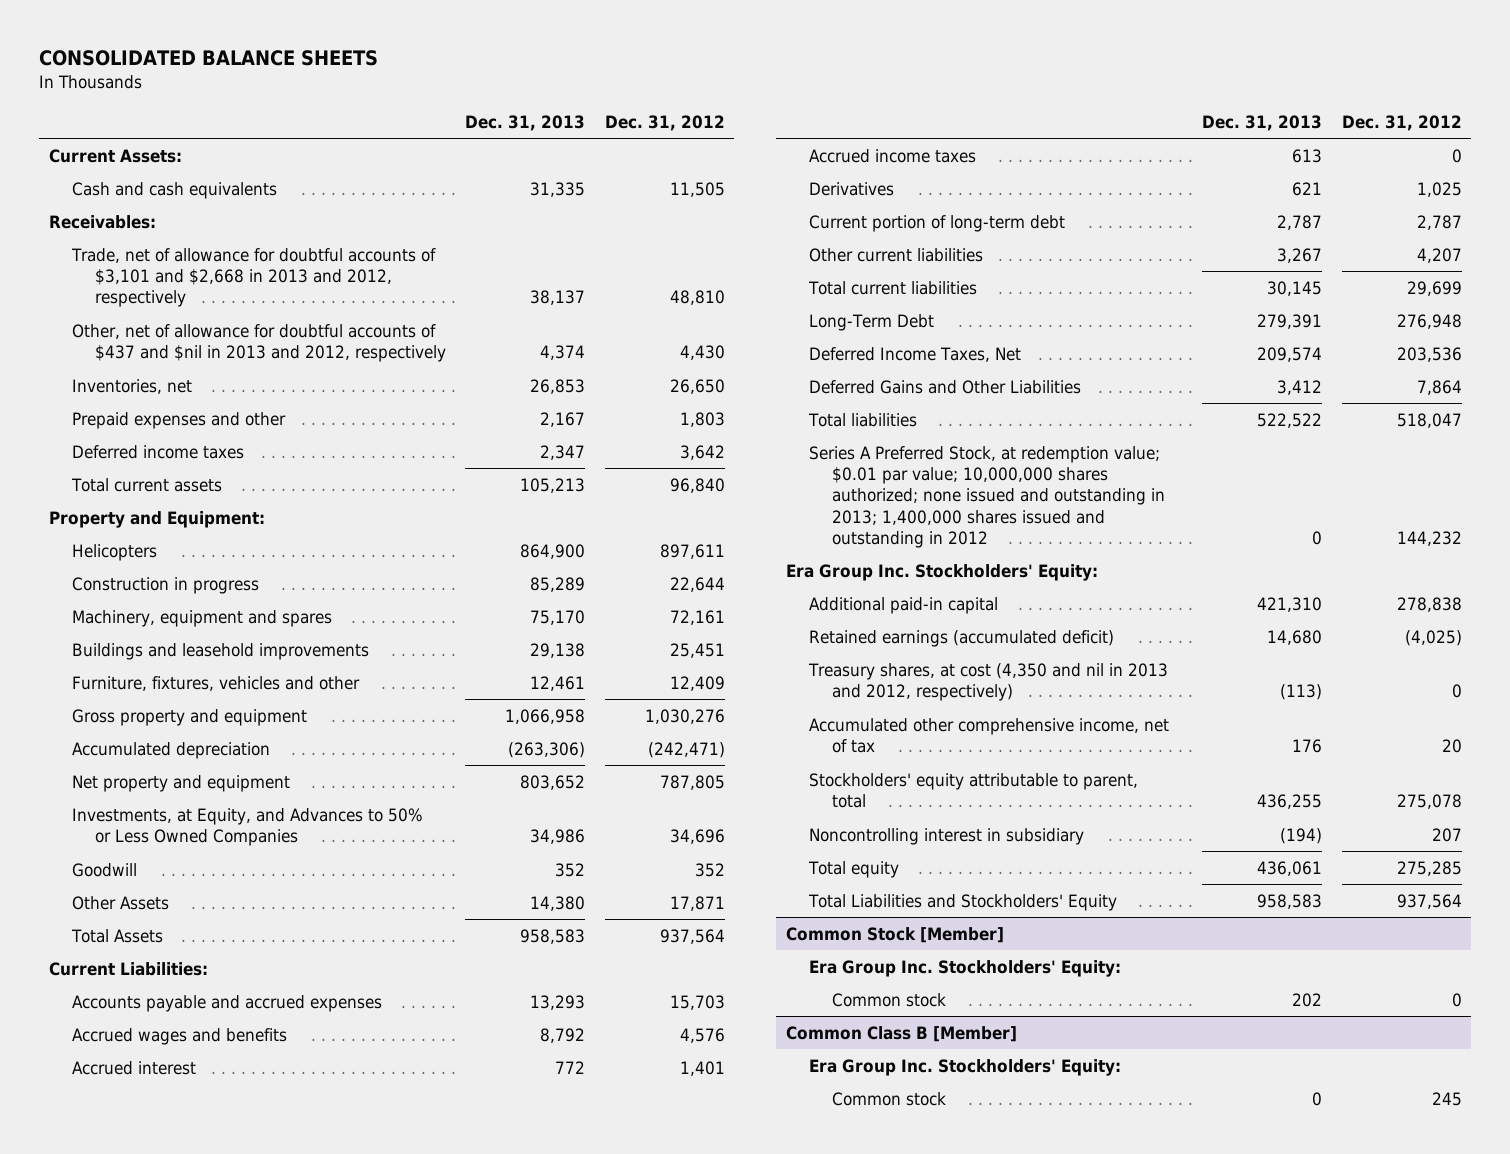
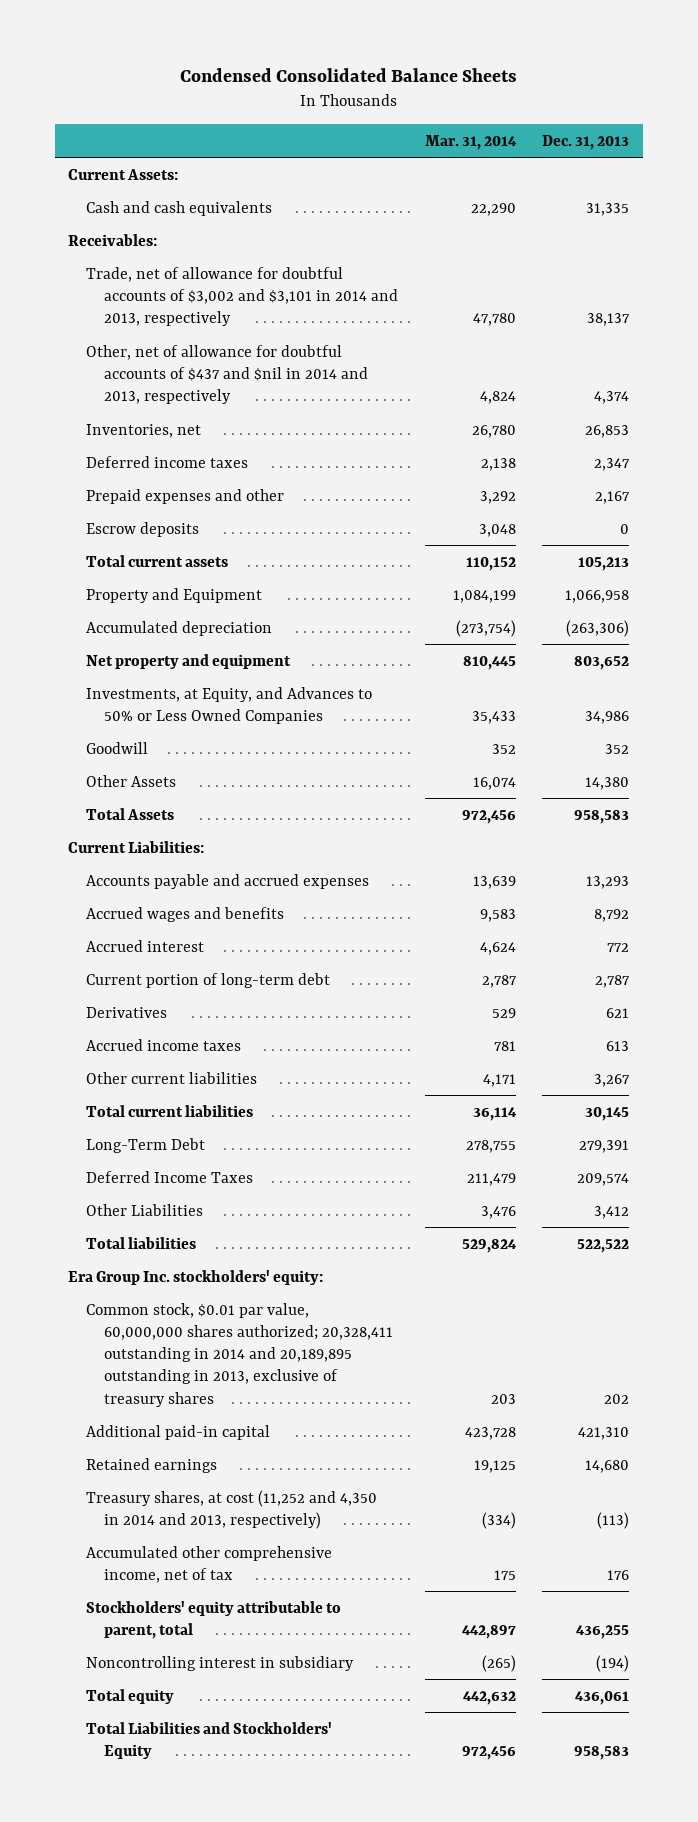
[39,50,379,67] CONSOLIDATED BALANCE SHEETS -> [179,68,517,83] Condensed Consolidated Balance Sheets
[604,114,725,131] Dec. 31, 2012 -> none
none -> [424,134,517,150] Mar. 31, 2014
[71,247,437,308] Trade, net of allowance for doubtful accounts of $3,101 and $2,668 in 2013 and 2012, respectively -> [86,266,398,327] Trade, net of allowance for doubtful accounts of $3,002 and $3,101 in 2014 and 2013, respectively
[72,323,447,363] Other, net of allowance for doubtful accounts of $437 and $nil in 2013 and 2012, respectively -> [86,344,368,405] Other, net of allowance for doubtful accounts of $437 and $nil in 2014 and 2013, respectively
[72,411,287,429] Prepaid expenses and other -> [86,488,285,504] Prepaid expenses and other
none -> [86,521,200,537] Escrow deposits
[48,510,265,528] Property and Equipment: -> none
[72,543,158,561] Helicopters -> none
[72,576,260,594] Construction in progress -> none
[72,609,333,627] Machinery, equipment and spares -> none
[72,642,370,660] Buildings and leasehold improvements -> none
[72,675,361,691] Furniture, fixtures, vehicles and other -> none
[72,708,308,726] Gross property and equipment -> [86,587,263,603] Property and Equipment
[809,181,895,196] Derivatives -> [86,1006,168,1018] Derivatives
[809,148,977,163] Accrued income taxes -> [86,1038,242,1051] Accrued income taxes
[809,346,1022,362] Deferred Income Taxes, Net -> [86,1170,254,1183] Deferred Income Taxes
[809,379,1082,394] Deferred Gains and Other Liabilities -> [86,1203,204,1216] Other Liabilities
[809,445,1166,548] Series A Preferred Stock, at redemption value; $0.01 par value; 10,000,000 shares authorized; none issued and outstanding in 2013; 1,400,000 shares issued and outstanding in 2012 -> none
[785,563,1098,581] Era Group Inc. Stockholders' Equity: -> [68,1269,324,1285] Era Group Inc. stockholders' equity:
none -> [86,1302,393,1407] Common stock, $0.01 par value, 60,000,000 shares authorized; 20,328,411 outstanding in 2014 and 20,189,895 outstanding in 2013, exclusive of treasury shares
[809,629,1115,647] Retained earnings (accumulated deficit) -> [86,1457,218,1473] Retained earnings
[808,662,1169,702] Treasury shares, at cost (4,350 and nil in 2013 and 2012, respectively) -> [86,1489,378,1529] Treasury shares, at cost (11,252 and 4,350 in 2014 and 2013, respectively)
[785,926,1004,943] Common Stock [Member] -> none
[809,959,1122,977] Era Group Inc. Stockholders' Equity: -> none
[832,992,947,1007] Common stock -> none
[785,1025,1017,1042] Common Class B [Member] -> none
[809,1058,1122,1076] Era Group Inc. Stockholders' Equity: -> none
[832,1091,947,1106] Common stock -> none

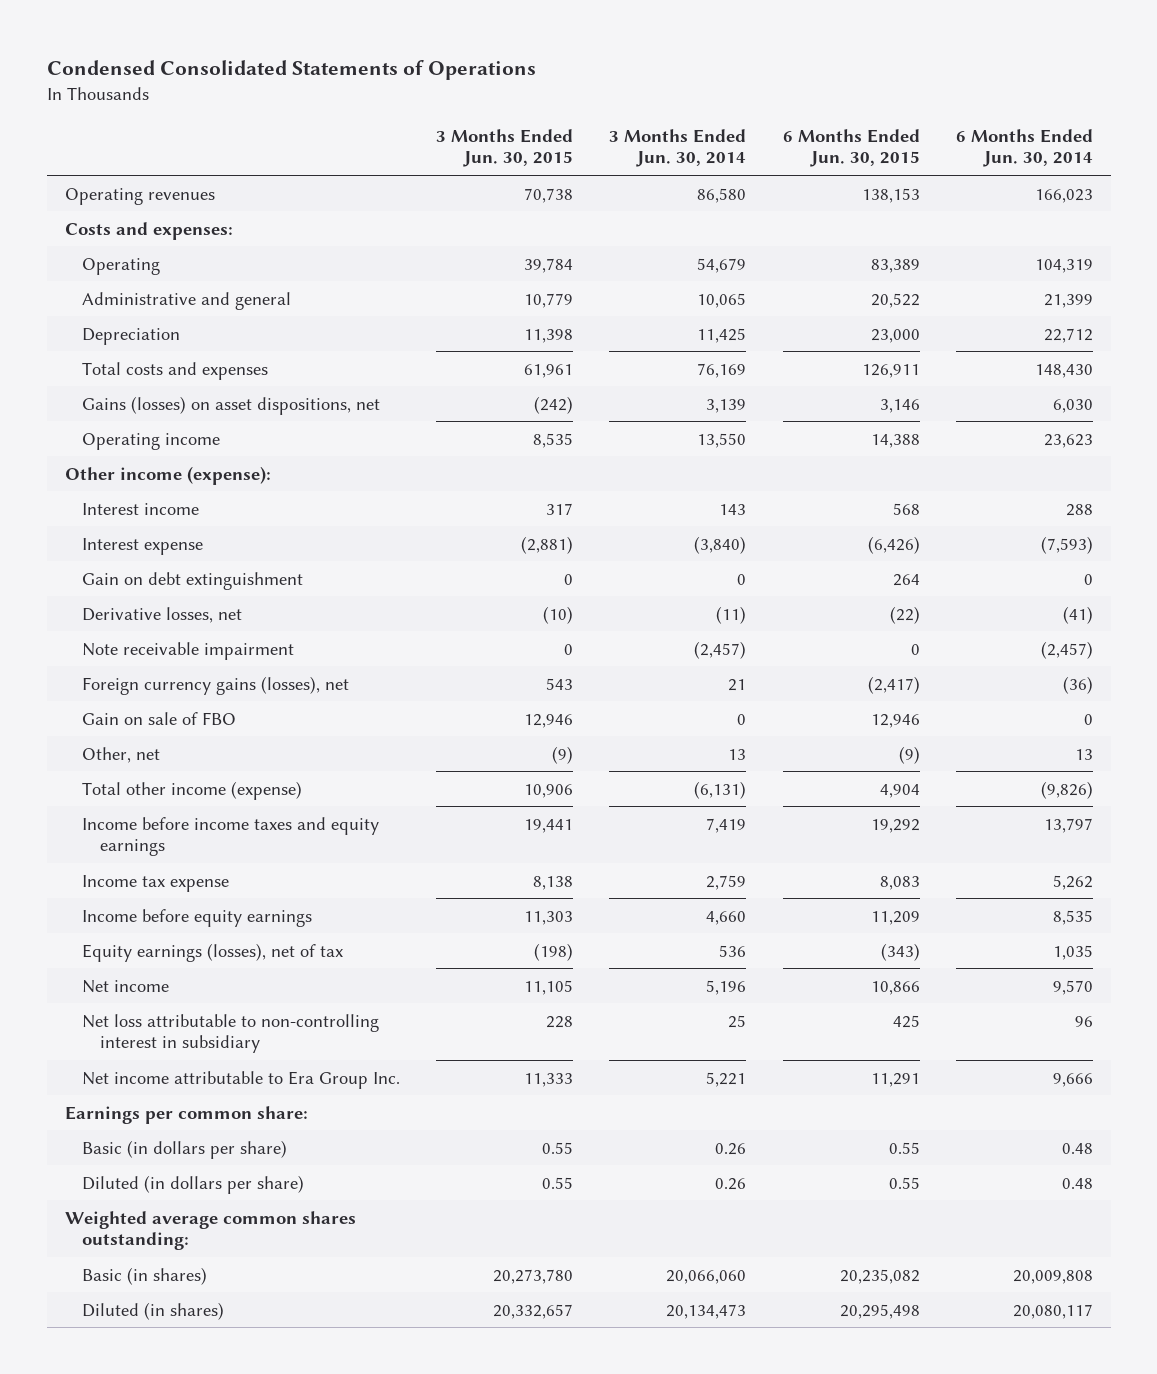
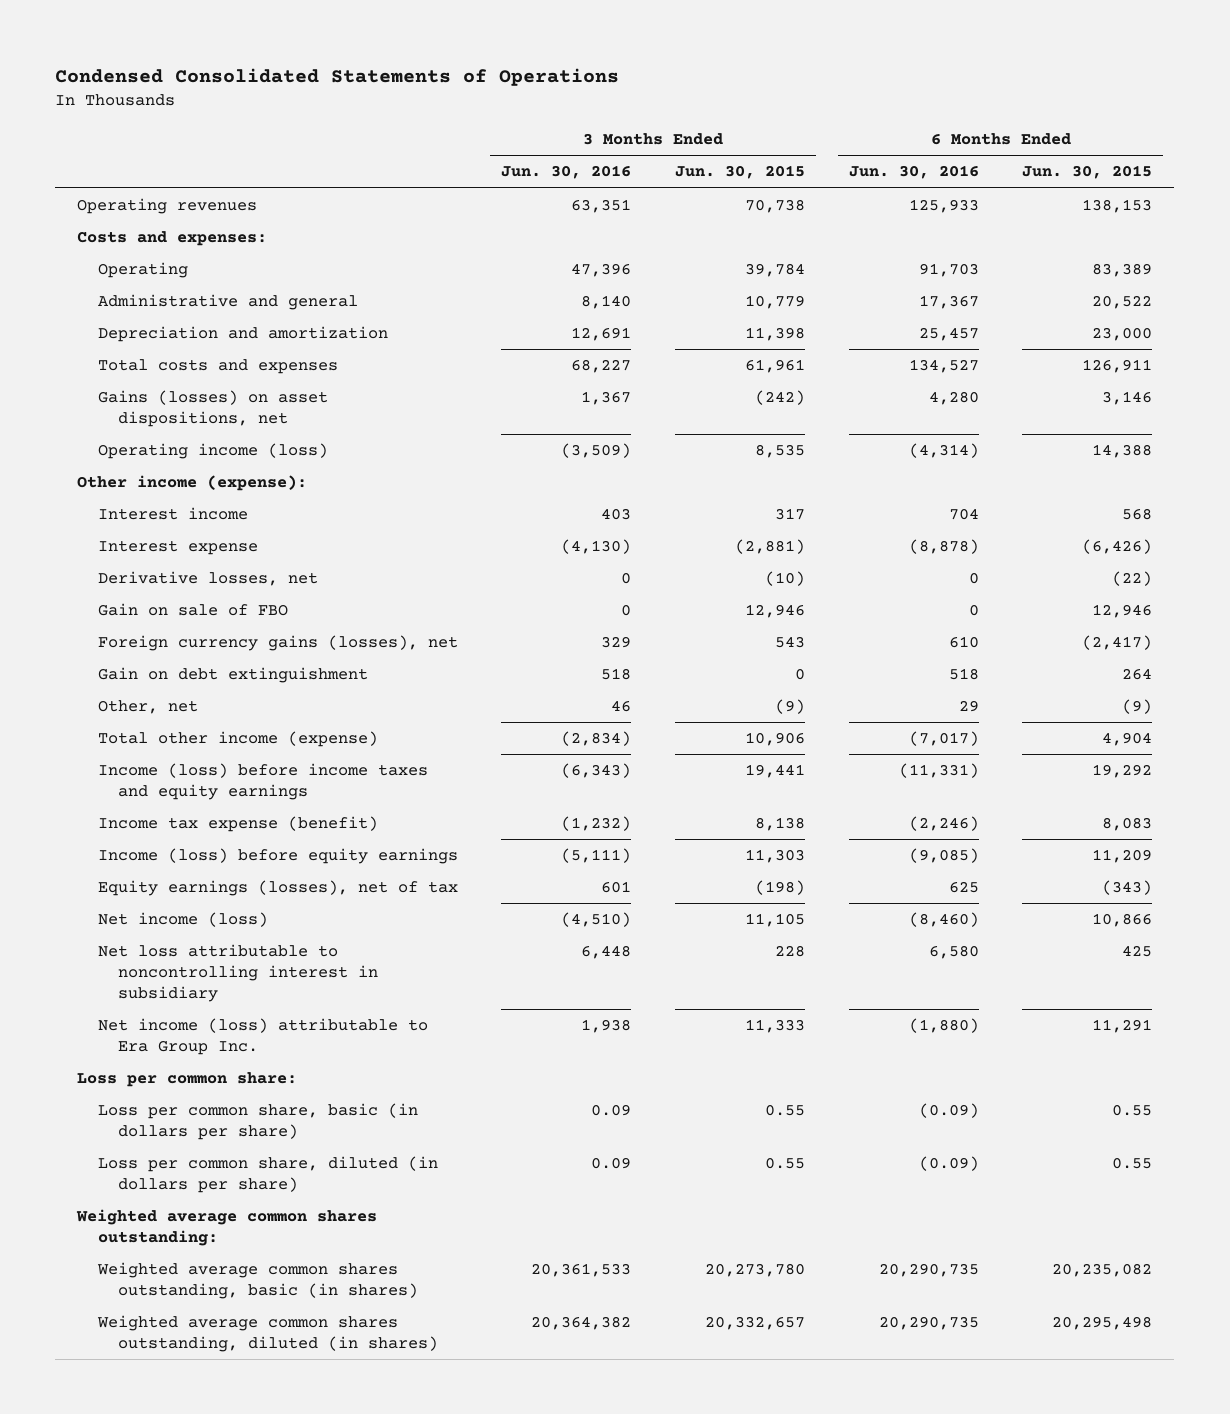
[609,129,747,168] 3 Months Ended Jun. 30, 2014 -> none
[955,129,1093,168] 6 Months Ended Jun. 30, 2014 -> none
none -> [501,165,632,180] Jun. 30, 2016
none -> [848,165,979,180] Jun. 30, 2016
[82,327,181,345] Depreciation -> [97,326,388,343] Depreciation and amortization
[82,432,221,450] Operating income -> [97,443,328,460] Operating income (loss)
[82,641,295,660] Note receivable impairment -> none
[82,675,350,695] Foreign currency gains (losses), net -> [97,635,458,652] Foreign currency gains (losses), net
[82,571,304,590] Gain on debt extinguishment -> [97,667,368,684] Gain on debt extinguishment
[82,816,380,856] Income before income taxes and equity earnings -> [97,763,428,800] Income (loss) before income taxes and equity earnings
[82,874,230,892] Income tax expense -> [97,816,378,833] Income tax expense (benefit)
[82,908,313,927] Income before equity earnings -> [97,848,458,865] Income (loss) before equity earnings
[82,979,170,993] Net income -> [97,912,268,928] Net income (loss)
[82,1013,380,1053] Net loss attributable to non-controlling interest in subsidiary -> [97,944,378,1002] Net loss attributable to noncontrolling interest in subsidiary
[82,1070,401,1089] Net income attributable to Era Group Inc. -> [97,1018,428,1055] Net income (loss) attributable to Era Group Inc.
[64,1105,308,1124] Earnings per common share: -> [77,1072,298,1088] Loss per common share:
[82,1139,288,1159] Basic (in dollars per share) -> [97,1103,418,1140] Loss per common share, basic (in dollars per share)
[82,1174,305,1194] Diluted (in dollars per share) -> [97,1156,438,1193] Loss per common share, diluted (in dollars per share)
[82,1266,208,1285] Basic (in shares) -> [96,1262,418,1299] Weighted average common shares outstanding, basic (in shares)
[82,1301,225,1320] Diluted (in shares) -> [96,1315,438,1352] Weighted average common shares outstanding, diluted (in shares)

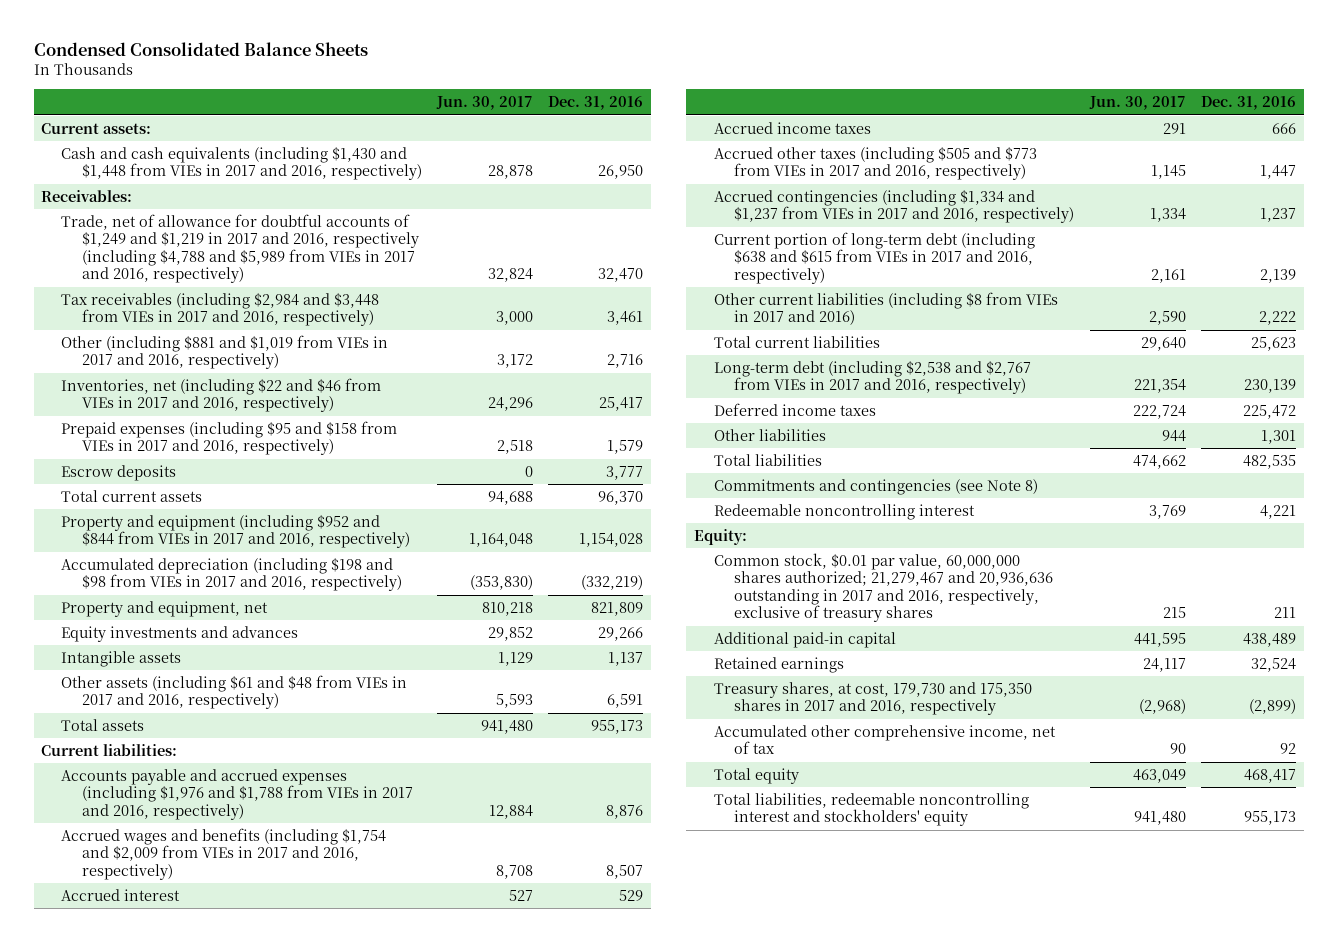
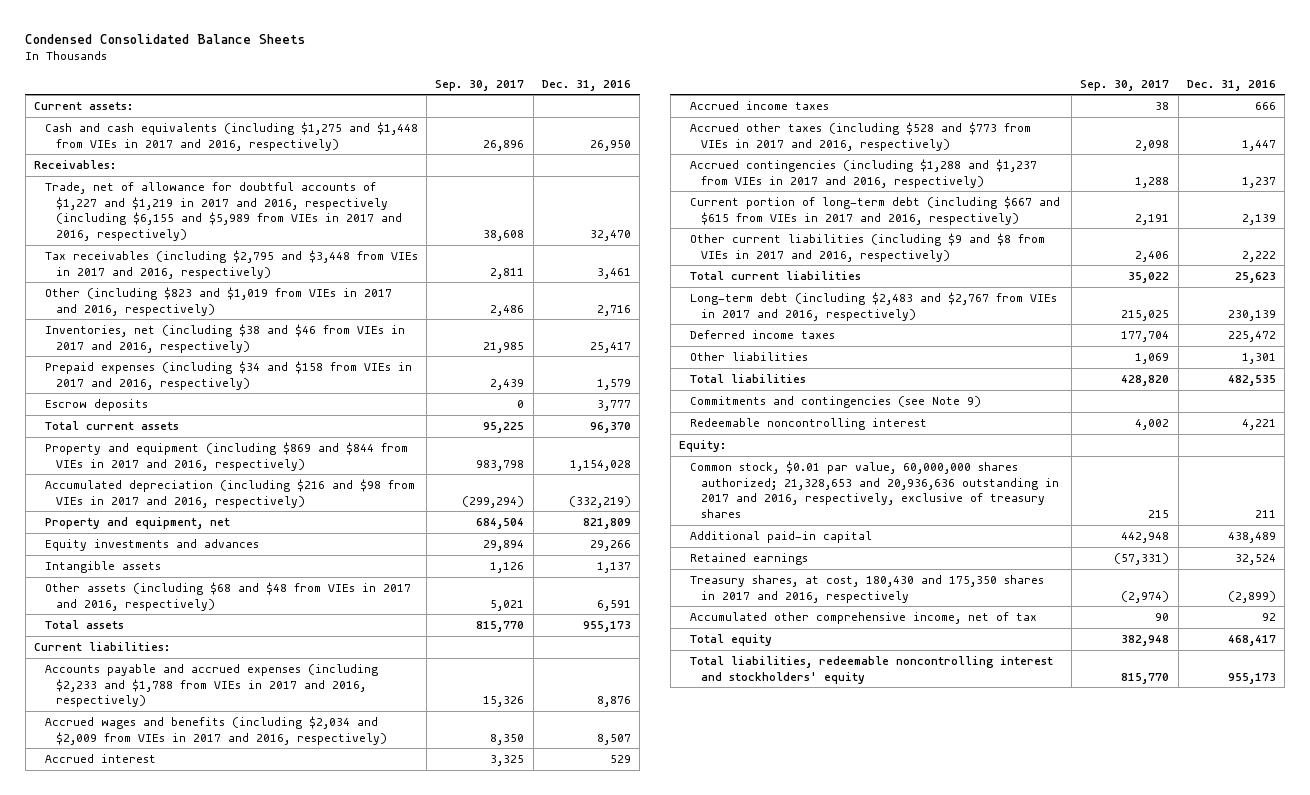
[435,96,533,111] Jun. 30, 2017 -> none
none -> [435,79,525,91] Sep. 30, 2017
[61,146,422,181] Cash and cash equivalents (including $1,430 and $1,448 from VIEs in 2017 and 2016, respectively) -> [44,121,418,151] Cash and cash equivalents (including $1,275 and $1,448 from VIEs in 2017 and 2016, respectively)
[61,213,419,284] Trade, net of allowance for doubtful accounts of $1,249 and $1,219 in 2017 and 2016, respectively (including $4,788 and $5,989 from VIEs in 2017 and 2016, respectively) -> [44,181,402,242] Trade, net of allowance for doubtful accounts of $1,227 and $1,219 in 2017 and 2016, respectively (including $6,155 and $5,989 from VIEs in 2017 and 2016, respectively)
[61,292,380,327] Tax receivables (including $2,984 and $3,448 from VIEs in 2017 and 2016, respectively) -> [44,249,418,279] Tax receivables (including $2,795 and $3,448 from VIEs in 2017 and 2016, respectively)
[61,334,389,370] Other (including $881 and $1,019 from VIEs in 2017 and 2016, respectively) -> [44,286,392,316] Other (including $823 and $1,019 from VIEs in 2017 and 2016, respectively)
[61,377,382,413] Inventories, net (including $22 and $46 from VIEs in 2017 and 2016, respectively) -> [44,323,405,353] Inventories, net (including $38 and $46 from VIEs in 2017 and 2016, respectively)
[61,420,398,456] Prepaid expenses (including $95 and $158 from VIEs in 2017 and 2016, respectively) -> [44,360,412,390] Prepaid expenses (including $34 and $158 from VIEs in 2017 and 2016, respectively)
[61,514,410,549] Property and equipment (including $952 and $844 from VIEs in 2017 and 2016, respectively) -> [44,441,408,471] Property and equipment (including $869 and $844 from VIEs in 2017 and 2016, respectively)
[61,557,402,592] Accumulated depreciation (including $198 and $98 from VIEs in 2017 and 2016, respectively) -> [44,478,415,508] Accumulated depreciation (including $216 and $98 from VIEs in 2017 and 2016, respectively)
[61,674,408,710] Other assets (including $61 and $48 from VIEs in 2017 and 2016, respectively) -> [44,581,411,611] Other assets (including $68 and $48 from VIEs in 2017 and 2016, respectively)
[61,768,413,820] Accounts payable and accrued expenses (including $1,976 and $1,788 from VIEs in 2017 and 2016, respectively) -> [44,663,378,708] Accounts payable and accrued expenses (including $2,233 and $1,788 from VIEs in 2017 and 2016, respectively)
[61,827,387,880] Accrued wages and benefits (including $1,754 and $2,009 from VIEs in 2017 and 2016, respectively) -> [44,715,387,745] Accrued wages and benefits (including $2,034 and $2,009 from VIEs in 2017 and 2016, respectively)
[714,146,1038,181] Accrued other taxes (including $505 and $773 from VIEs in 2017 and 2016, respectively) -> [689,121,1031,151] Accrued other taxes (including $528 and $773 from VIEs in 2017 and 2016, respectively)
[714,189,1075,224] Accrued contingencies (including $1,334 and $1,237 from VIEs in 2017 and 2016, respectively) -> [689,158,1037,188] Accrued contingencies (including $1,288 and $1,237 from VIEs in 2017 and 2016, respectively)
[714,231,1036,284] Current portion of long-term debt (including $638 and $615 from VIEs in 2017 and 2016, respectively) -> [689,195,1060,225] Current portion of long-term debt (including $667 and $615 from VIEs in 2017 and 2016, respectively)
[714,291,1059,326] Other current liabilities (including $8 from VIEs in 2017 and 2016) -> [689,232,1045,262] Other current liabilities (including $9 and $8 from VIEs in 2017 and 2016, respectively)
[714,360,1032,395] Long-term debt (including $2,538 and $2,767 from VIEs in 2017 and 2016, respectively) -> [689,291,1057,321] Long-term debt (including $2,483 and $2,767 from VIEs in 2017 and 2016, respectively)
[714,478,1039,495] Commitments and contingencies (see Note 8) -> [689,395,981,408] Commitments and contingencies (see Note 9)
[714,552,1054,623] Common stock, $0.01 par value, 60,000,000 shares authorized; 21,279,467 and 20,936,636 outstanding in 2017 and 2016, respectively, exclusive of treasury shares -> [689,460,1059,519] Common stock, $0.01 par value, 60,000,000 shares authorized; 21,328,653 and 20,936,636 outstanding in 2017 and 2016, respectively, exclusive of treasury shares
[714,681,1033,716] Treasury shares, at cost, 179,730 and 175,350 shares in 2017 and 2016, respectively -> [689,574,1044,603] Treasury shares, at cost, 180,430 and 175,350 shares in 2017 and 2016, respectively

